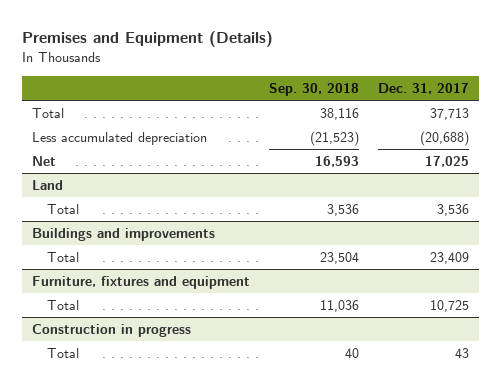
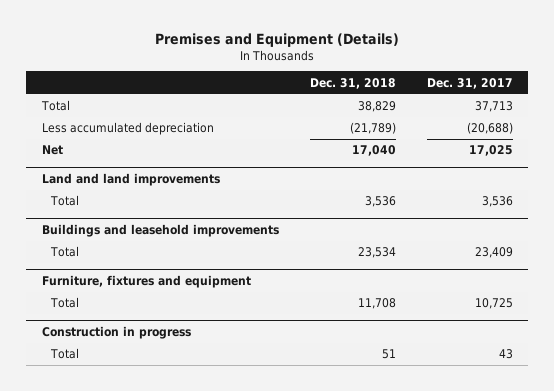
[268,82,359,96] Sep. 30, 2018 -> none
none -> [309,77,396,89] Dec. 31, 2018
[31,180,63,191] Land -> none
none -> [41,173,220,187] Land and land improvements
[31,228,215,242] Buildings and improvements -> [41,224,279,238] Buildings and leasehold improvements

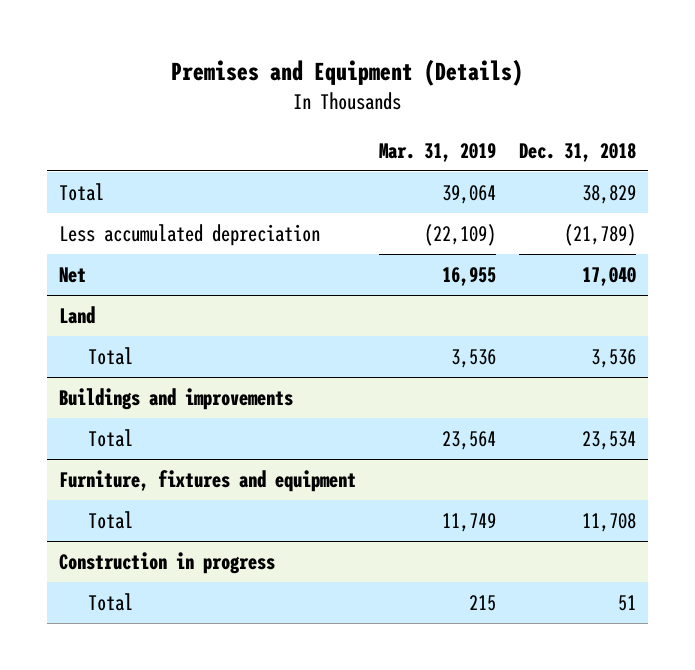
[426,77,513,89] Dec. 31, 2017 -> none
none -> [378,143,496,163] Mar. 31, 2019
[41,173,220,187] Land and land improvements -> none
none -> [58,305,95,324] Land
[41,224,279,238] Buildings and leasehold improvements -> [58,387,293,410] Buildings and improvements

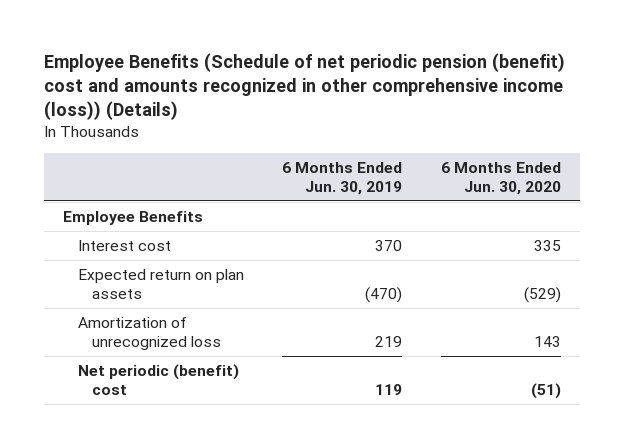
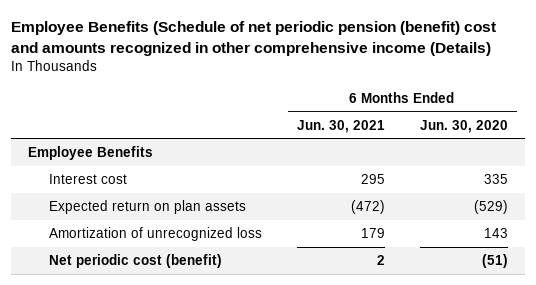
[44,53,566,121] Employee Benefits (Schedule of net periodic pension (benefit) cost and amounts recognized in other comprehensive income (loss)) (Details) -> [10,20,496,56] Employee Benefits (Schedule of net periodic pension (benefit) cost and amounts recognized in other comprehensive income (Details)
[282,161,403,195] 6 Months Ended Jun. 30, 2019 -> none
none -> [296,119,385,133] Jun. 30, 2021
[77,363,239,395] Net periodic (benefit) cost -> [48,254,222,269] Net periodic cost (benefit)

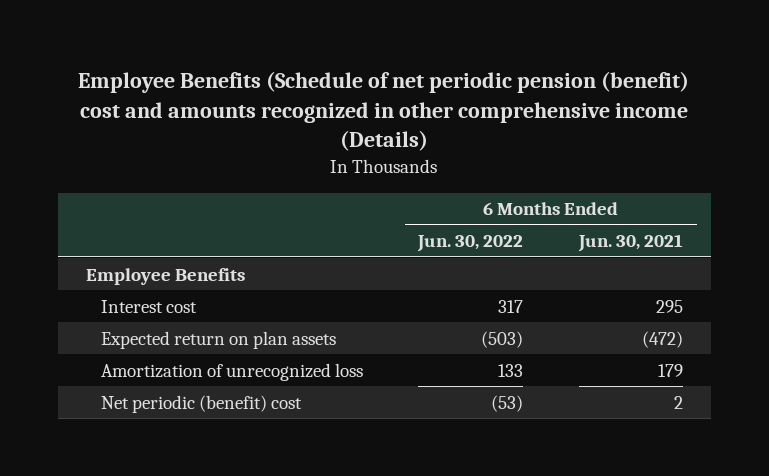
[419,119,508,133] Jun. 30, 2020 -> none
none -> [417,235,524,253] Jun. 30, 2022
[48,254,222,269] Net periodic cost (benefit) -> [100,394,302,413] Net periodic (benefit) cost

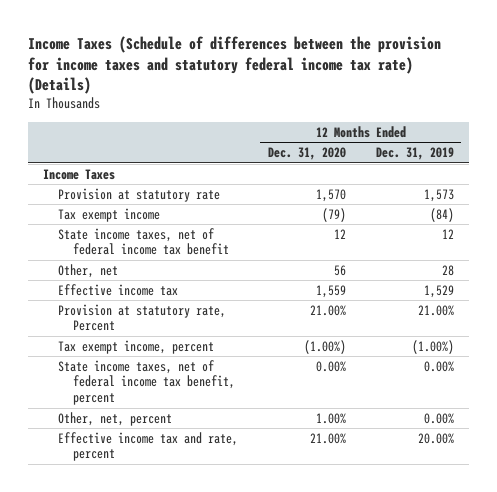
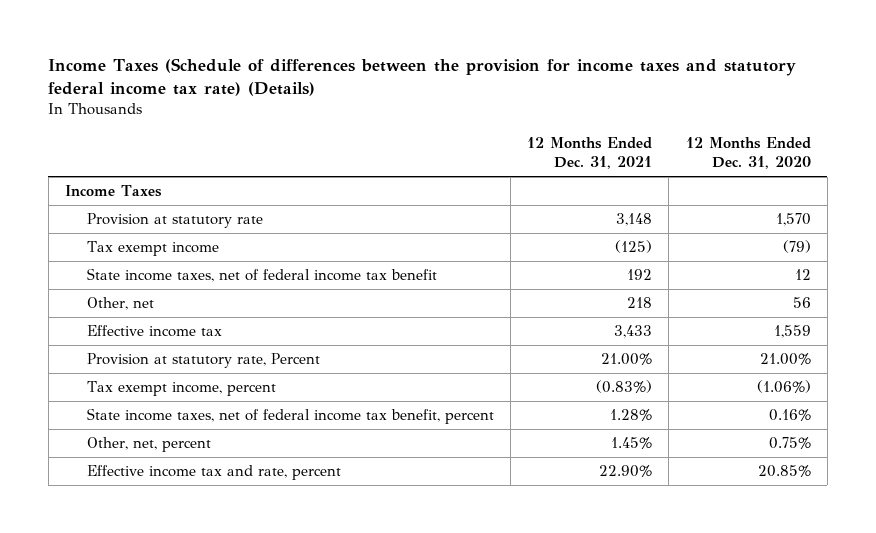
[375,147,454,161] Dec. 31, 2019 -> none
none -> [527,137,653,169] 12 Months Ended Dec. 31, 2021
[303,339,346,354] (1.00%) -> [756,380,811,394] (1.06%)
[315,360,346,372] 0.00% -> [768,409,811,422] 0.16%
[315,412,346,424] 1.00% -> [768,437,811,450] 0.75%
[309,432,346,444] 21.00% -> [757,465,811,478] 20.85%

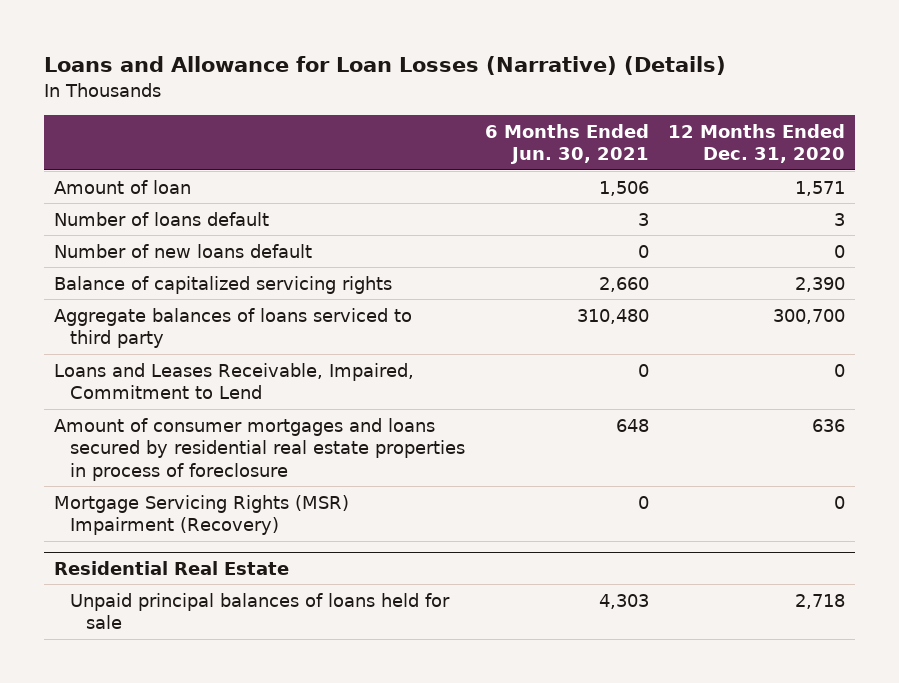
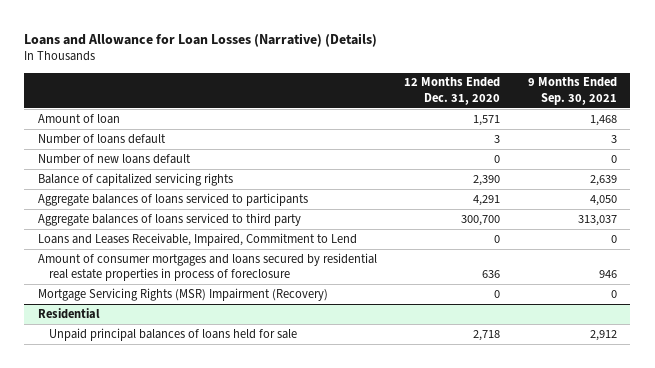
[484,123,649,165] 6 Months Ended Jun. 30, 2021 -> none
none -> [527,77,617,105] 9 Months Ended Sep. 30, 2021
none -> [38,192,309,206] Aggregate balances of loans serviced to participants
[54,560,290,575] Residential Real Estate -> [38,307,101,319] Residential

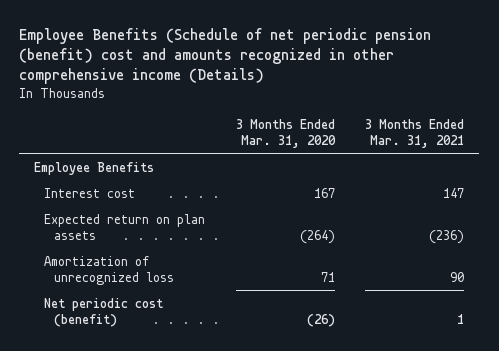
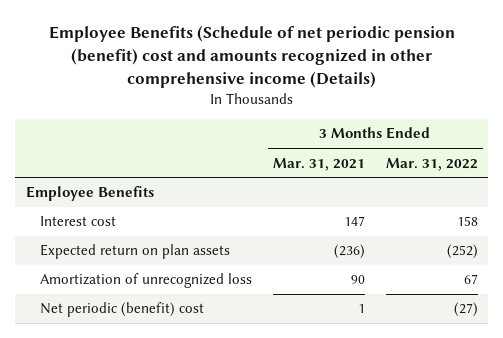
[235,118,336,148] 3 Months Ended Mar. 31, 2020 -> none
none -> [385,157,478,171] Mar. 31, 2022
[44,297,164,327] Net periodic cost (benefit) -> [40,302,205,318] Net periodic (benefit) cost

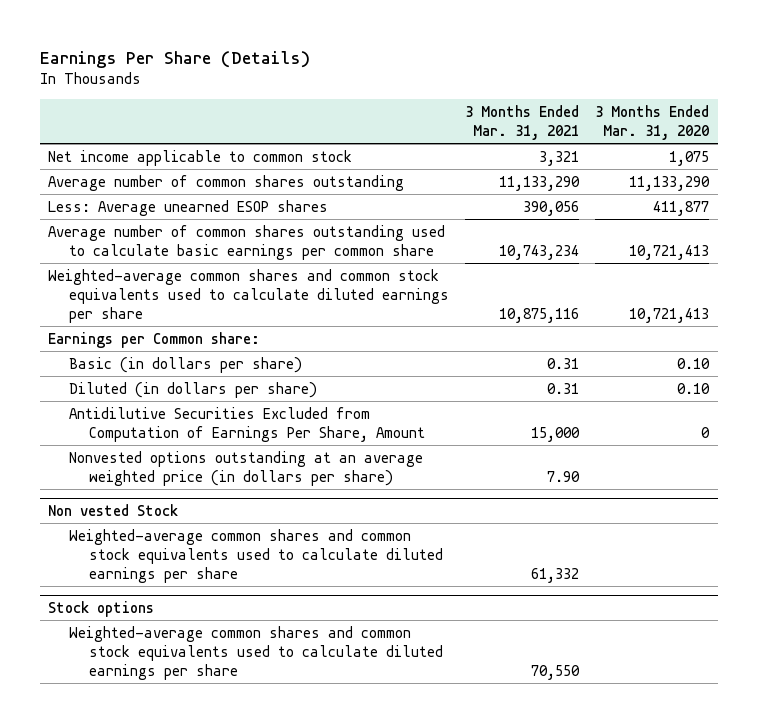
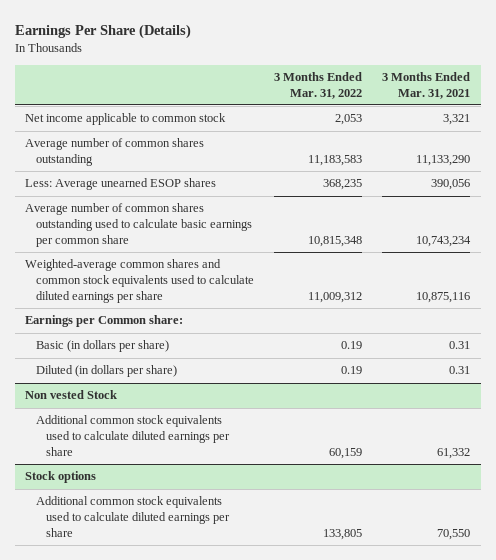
[595,105,710,141] 3 Months Ended Mar. 31, 2020 -> none
none -> [273,71,362,99] 3 Months Ended Mar. 31, 2022
[68,406,426,442] Antidilutive Securities Excluded from Computation of Earnings Per Share, Amount -> none
[68,450,423,486] Nonvested options outstanding at an average weighted price (in dollars per share) -> none
[68,528,444,583] Weighted-average common shares and common stock equivalents used to calculate diluted earnings per share -> [35,415,230,456] Additional common stock equivalents used to calculate diluted earnings per share
[68,625,444,680] Weighted-average common shares and common stock equivalents used to calculate diluted earnings per share -> [35,496,230,537] Additional common stock equivalents used to calculate diluted earnings per share

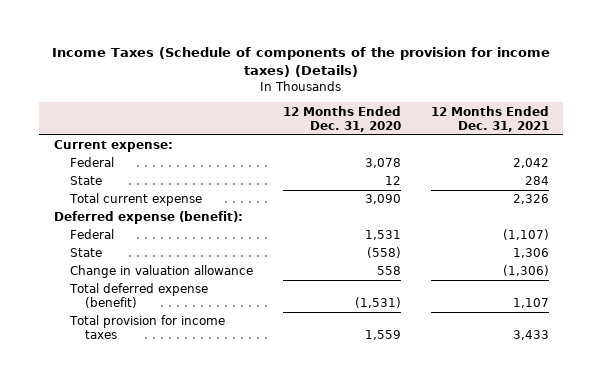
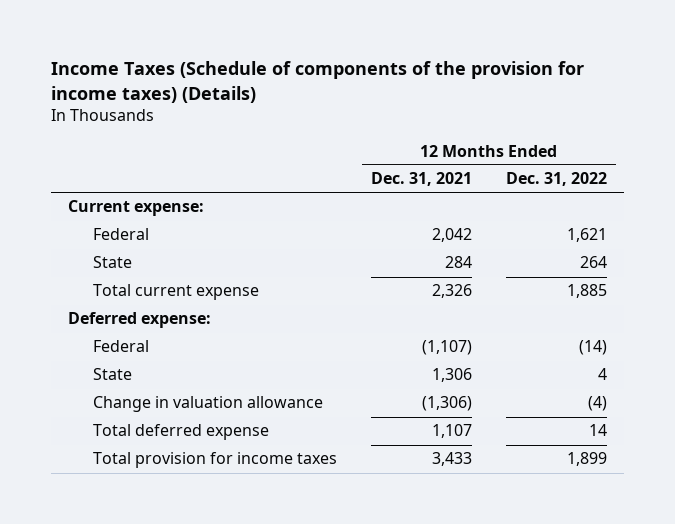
[282,105,401,132] 12 Months Ended Dec. 31, 2020 -> none
none -> [506,172,608,187] Dec. 31, 2022
[54,211,244,225] Deferred expense (benefit): -> [67,312,211,329] Deferred expense:
[68,283,208,309] Total deferred expense (benefit) -> [92,424,269,441] Total deferred expense

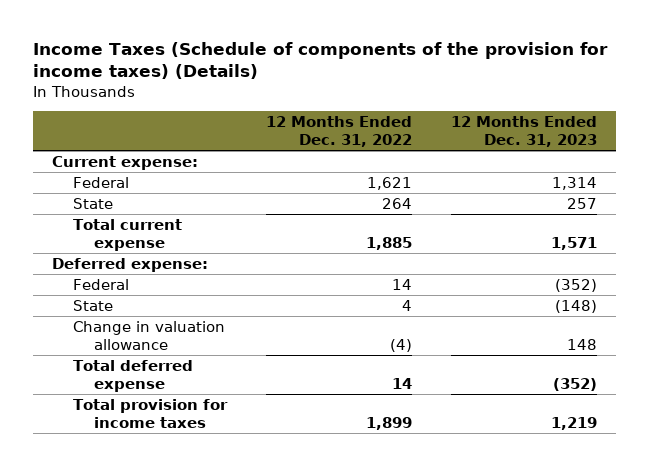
[370,172,472,187] Dec. 31, 2021 -> none
none -> [450,115,597,147] 12 Months Ended Dec. 31, 2023
[579,340,608,356] (14) -> [391,278,412,290] 14

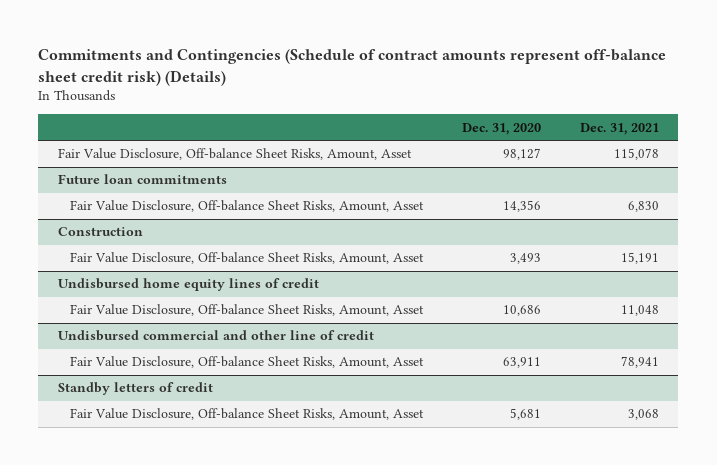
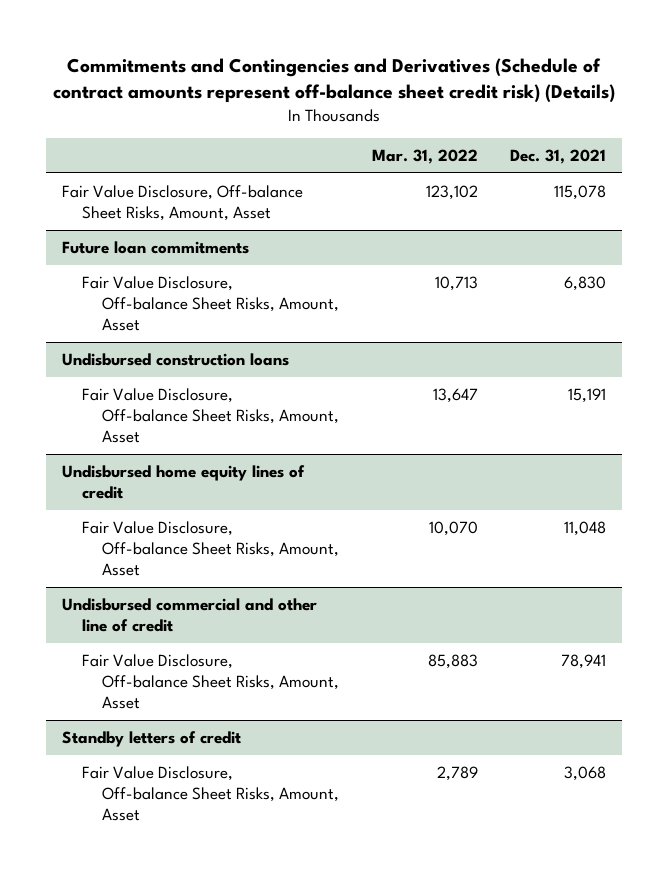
[38,48,667,86] Commitments and Contingencies (Schedule of contract amounts represent off-balance sheet credit risk) (Details) -> [52,57,615,104] Commitments and Contingencies and Derivatives (Schedule of contract amounts represent off-balance sheet credit risk) (Details)
[462,122,542,135] Dec. 31, 2020 -> none
none -> [371,149,478,165] Mar. 31, 2022
[57,227,143,237] Construction -> [61,352,289,366] Undisbursed construction loans

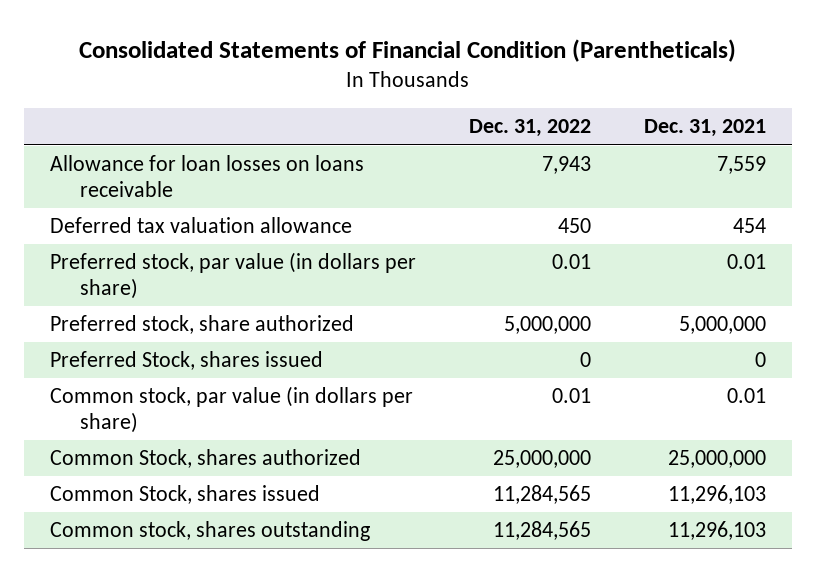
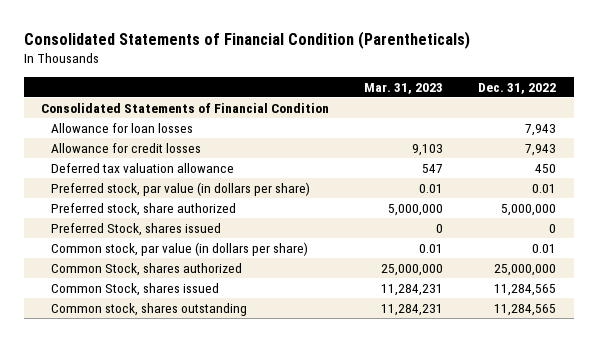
[643,119,766,138] Dec. 31, 2021 -> none
none -> [364,82,444,94] Mar. 31, 2023
none -> [41,102,330,113] Consolidated Statements of Financial Condition
[50,155,365,197] Allowance for loan losses on loans receivable -> [51,122,194,133] Allowance for loan losses
none -> [51,142,202,153] Allowance for credit losses

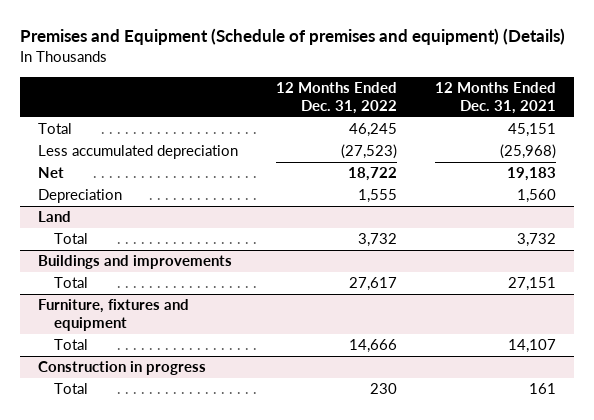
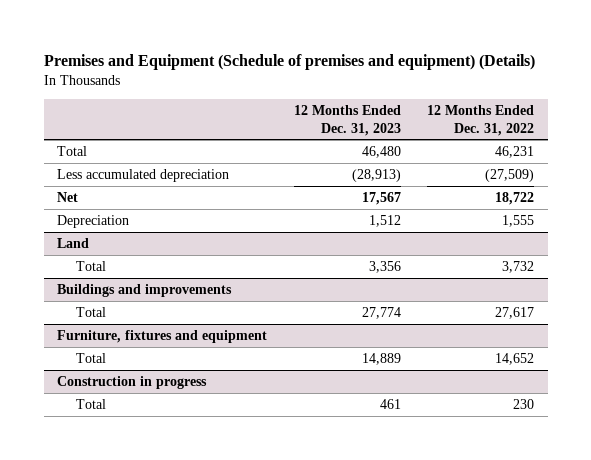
[434,82,556,115] 12 Months Ended Dec. 31, 2021 -> none
none -> [293,104,401,136] 12 Months Ended Dec. 31, 2023
[348,123,397,138] 46,245 -> [495,145,535,158] 46,231
[340,144,397,160] (27,523) -> [485,168,535,182] (27,509)
[348,339,397,354] 14,666 -> [495,352,535,365] 14,652

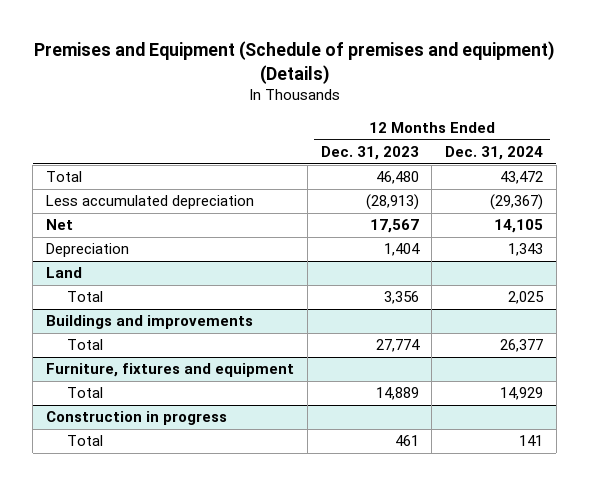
[427,104,535,136] 12 Months Ended Dec. 31, 2022 -> none
none -> [445,146,544,161] Dec. 31, 2024
[368,214,401,227] 1,512 -> [383,243,420,257] 1,404

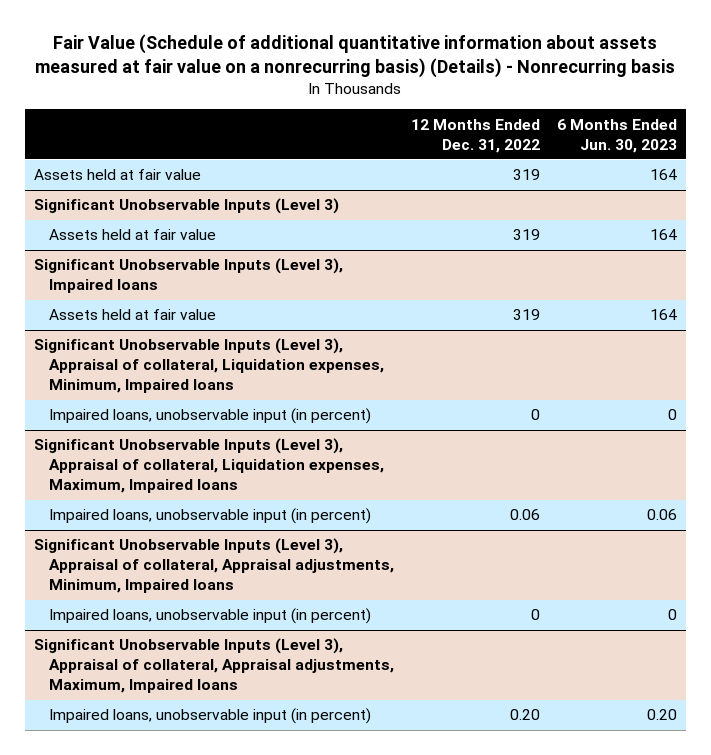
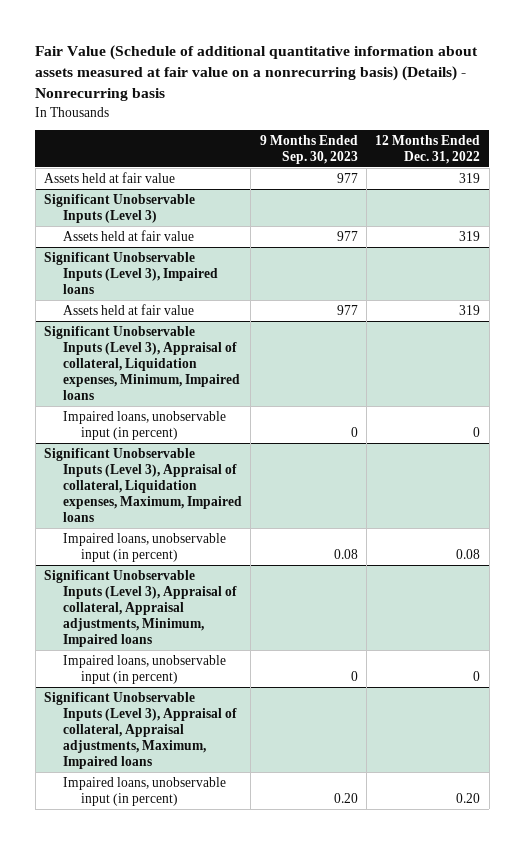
[557,118,678,153] 6 Months Ended Jun. 30, 2023 -> none
none -> [259,134,358,164] 9 Months Ended Sep. 30, 2023
[509,509,540,521] 0.06 -> [456,548,481,559] 0.08

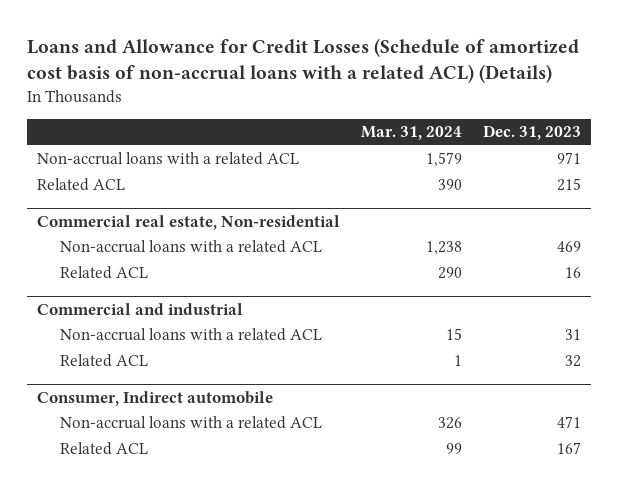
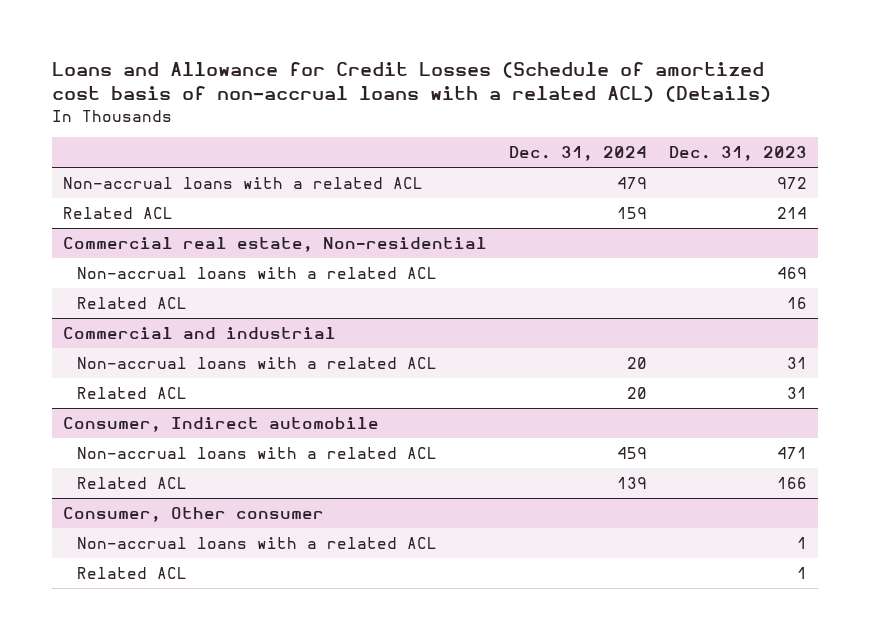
[360,126,462,141] Mar. 31, 2024 -> none
none -> [508,146,647,162] Dec. 31, 2024
[556,152,581,165] 971 -> [776,176,807,189] 972
[556,178,581,192] 215 -> [776,206,807,219] 214
[564,355,581,368] 32 -> [786,386,807,399] 31
[556,442,581,455] 167 -> [776,476,807,489] 166
none -> [62,506,324,522] Consumer, Other consumer
none -> [77,536,438,549] Non-accrual loans with a related ACL
none -> [77,566,188,579] Related ACL

